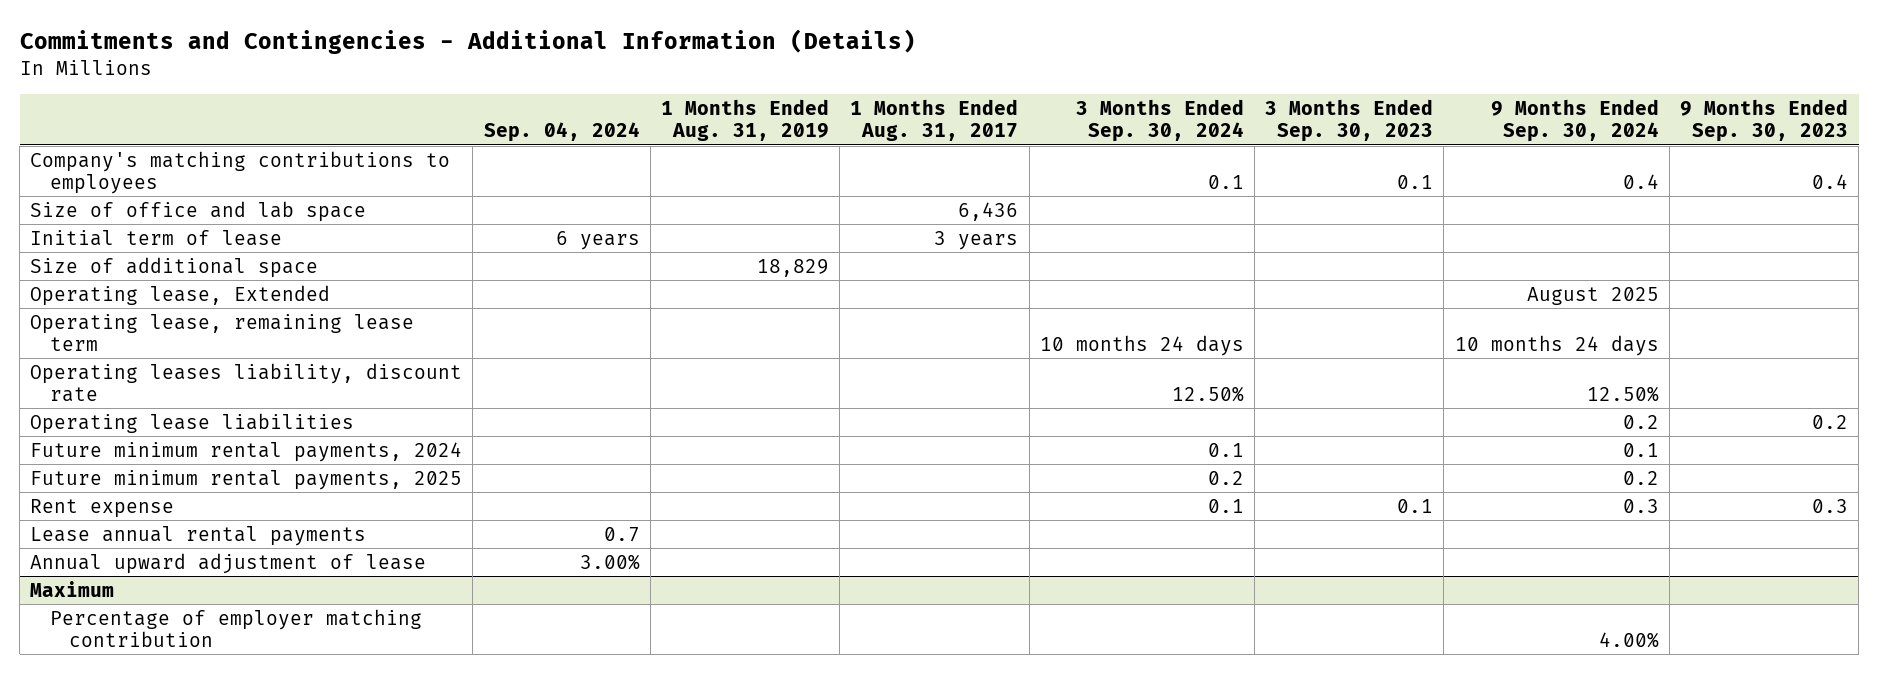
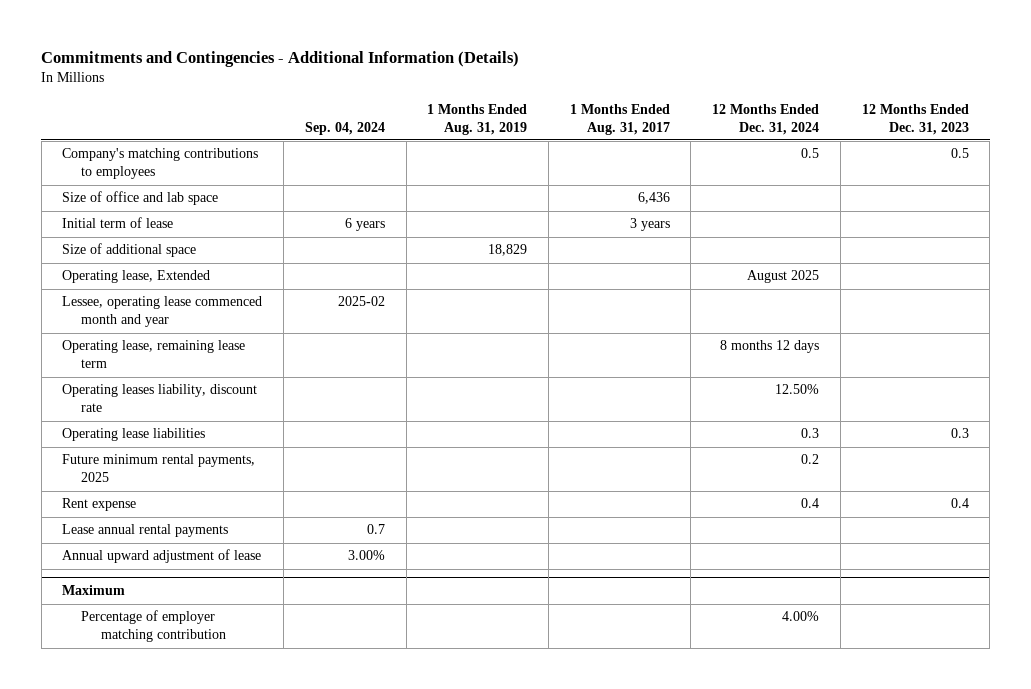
[1075,98,1244,143] 3 Months Ended Sep. 30, 2024 -> none
[1265,98,1434,143] 3 Months Ended Sep. 30, 2023 -> none
[1490,98,1659,143] 9 Months Ended Sep. 30, 2024 -> none
[1680,98,1849,143] 9 Months Ended Sep. 30, 2023 -> none
none -> [712,103,820,135] 12 Months Ended Dec. 31, 2024
none -> [861,103,969,135] 12 Months Ended Dec. 31, 2023
none -> [62,296,263,328] Lessee, operating lease commenced month and year
[30,441,463,462] Future minimum rental payments, 2024 -> none

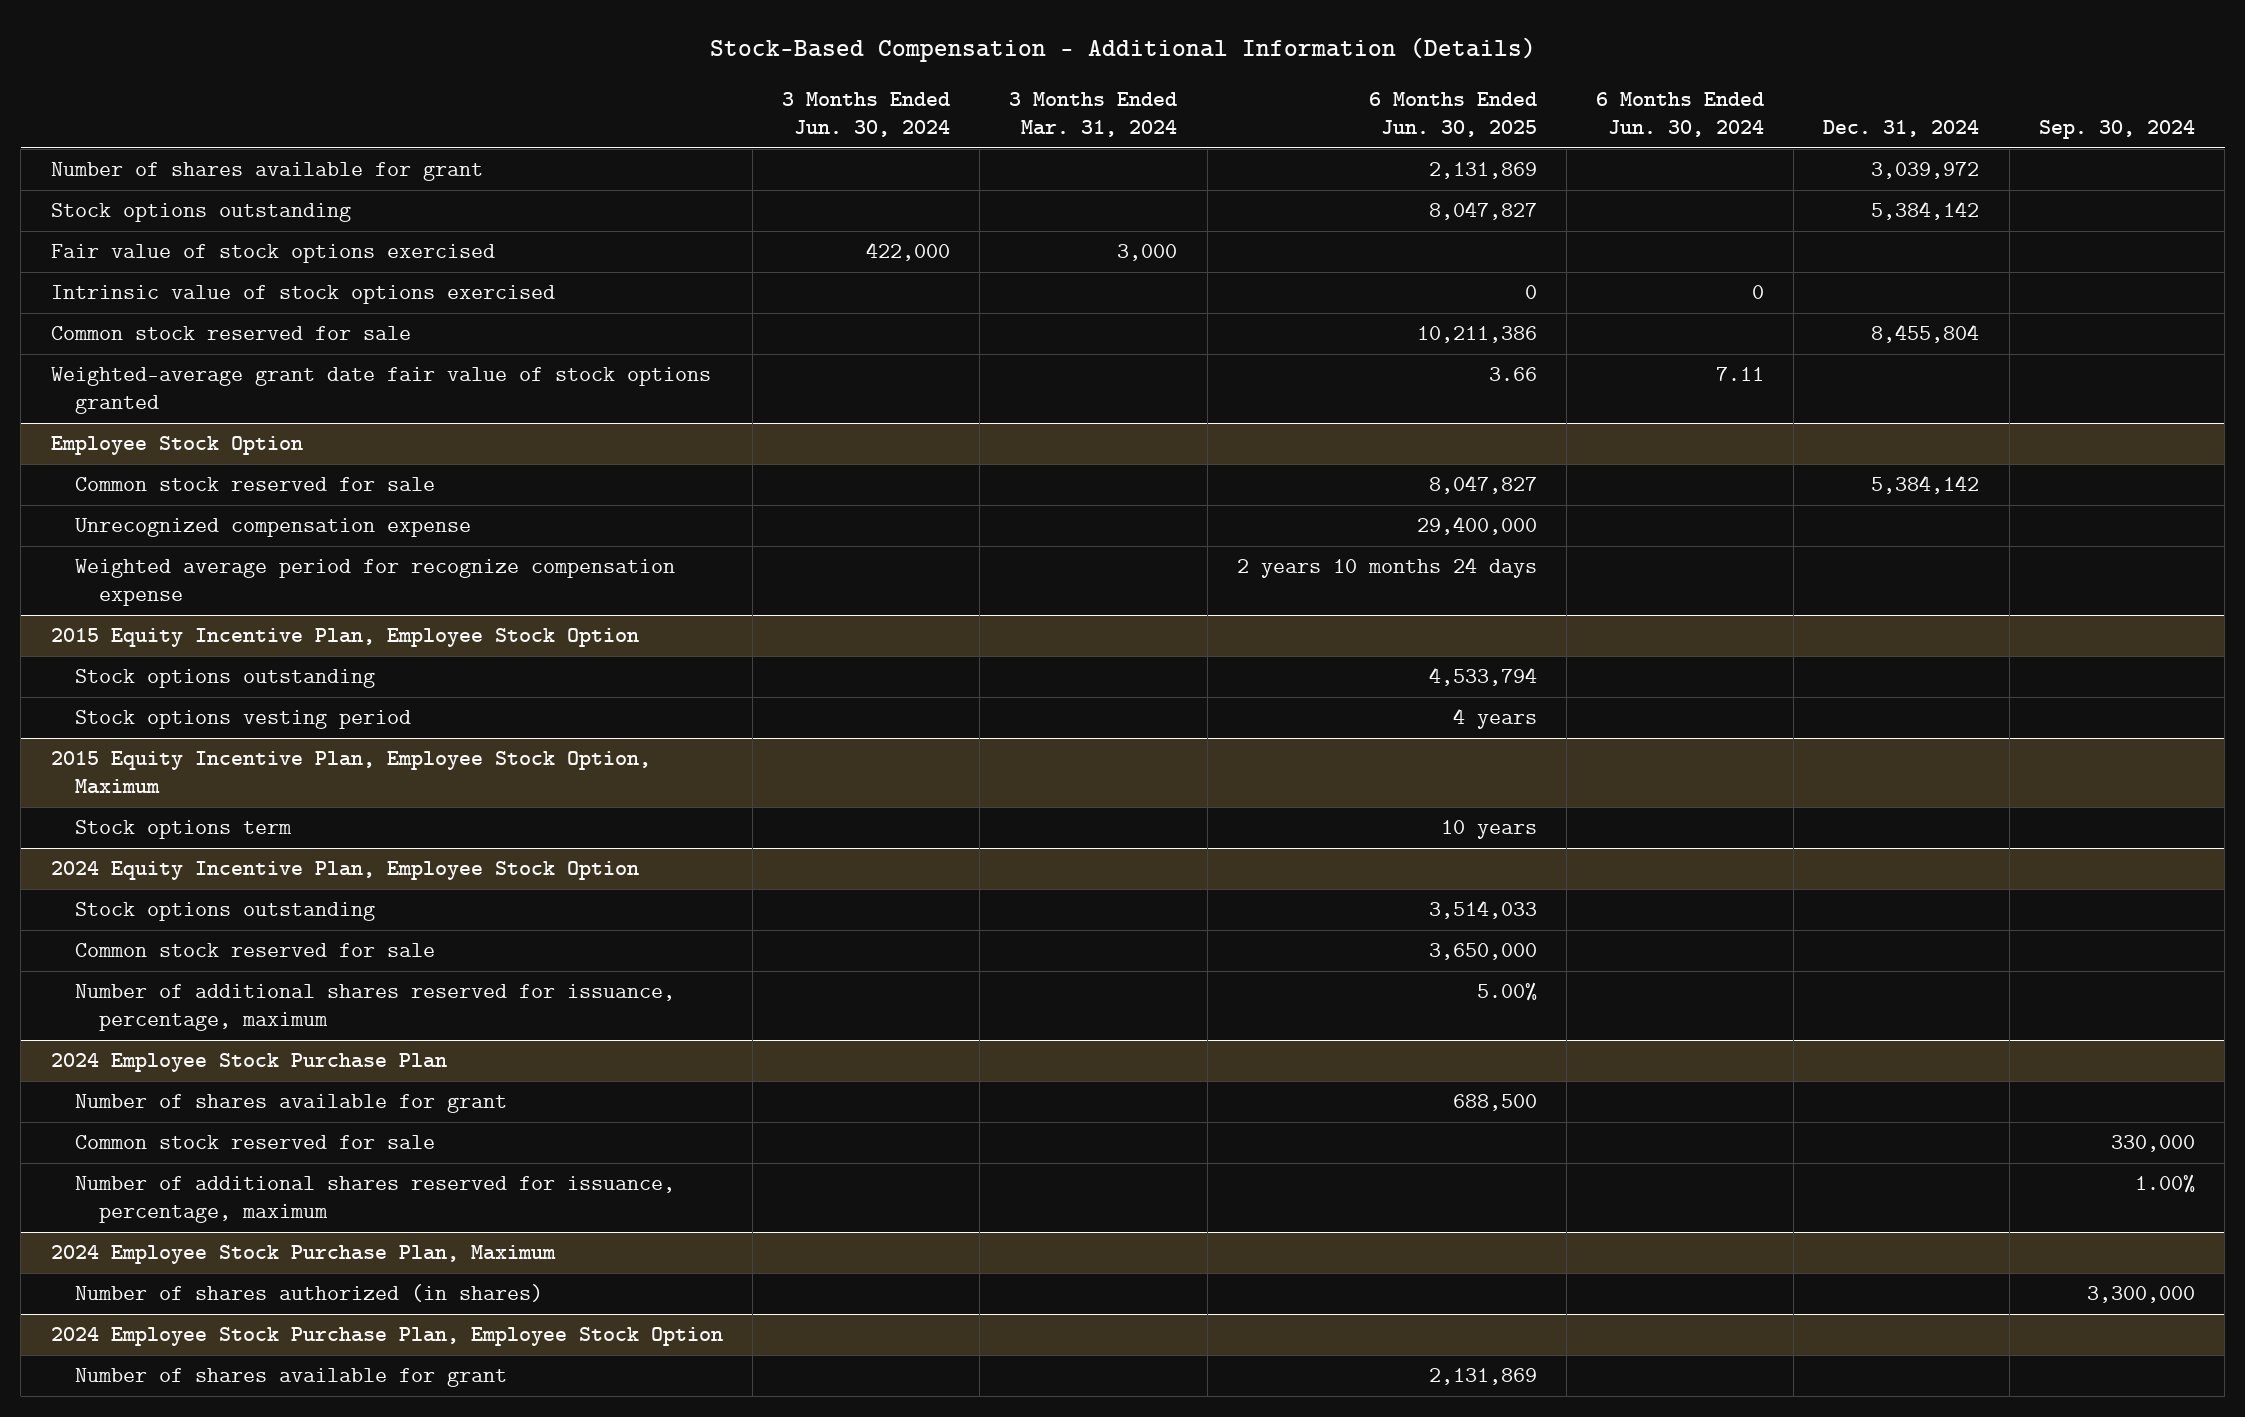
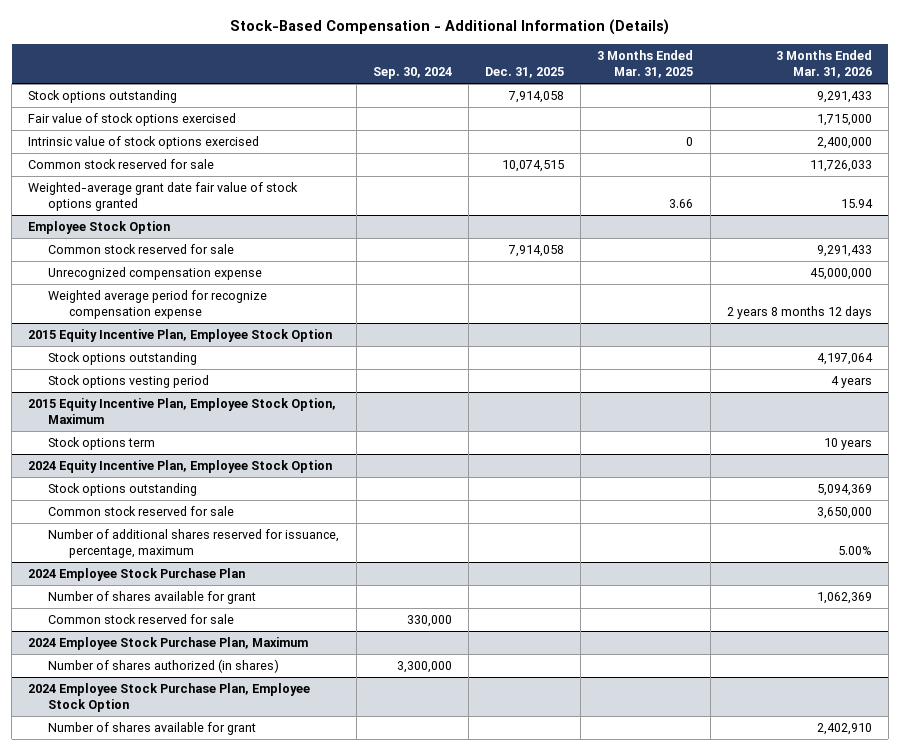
[781,92,950,138] 3 Months Ended Jun. 30, 2024 -> none
[1009,92,1178,138] 3 Months Ended Mar. 31, 2024 -> none
[1368,92,1537,138] 6 Months Ended Jun. 30, 2025 -> none
[1596,92,1765,138] 6 Months Ended Jun. 30, 2024 -> none
[1823,120,1980,138] Dec. 31, 2024 -> none
none -> [485,67,565,79] Dec. 31, 2025
none -> [597,50,694,79] 3 Months Ended Mar. 31, 2025
none -> [775,50,872,79] 3 Months Ended Mar. 31, 2026
[50,162,483,182] Number of shares available for grant -> none
[74,1176,675,1224] Number of additional shares reserved for issuance, percentage, maximum -> none

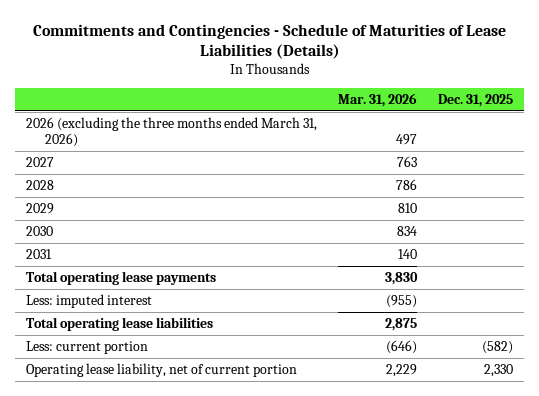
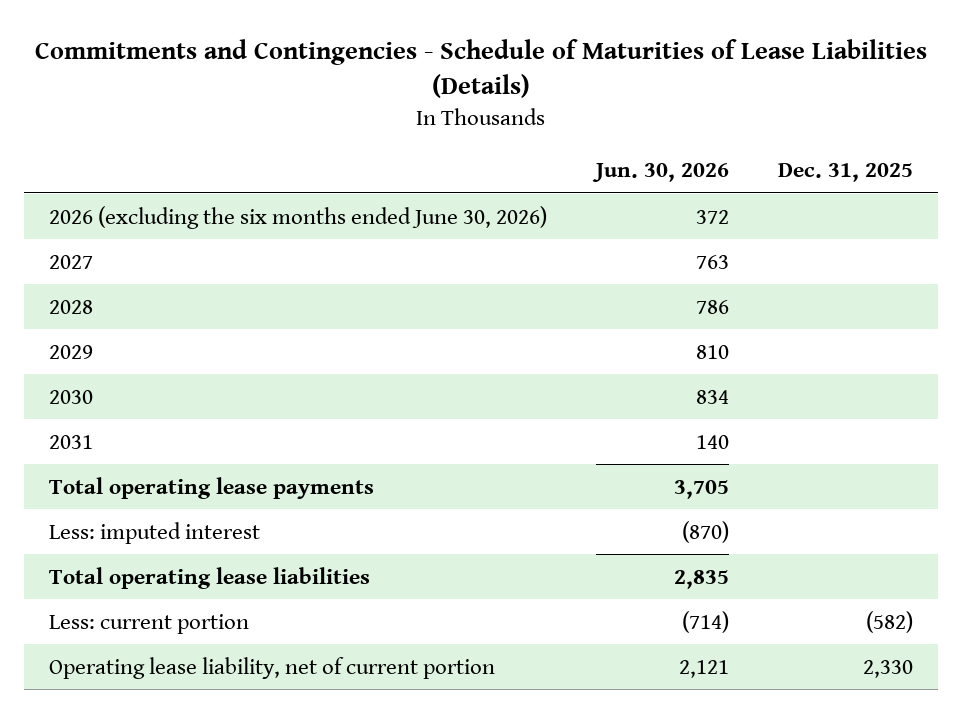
[338,92,418,107] Mar. 31, 2026 -> none
none -> [591,163,729,183] Jun. 30, 2026
[25,116,317,147] 2026 (excluding the three months ended March 31, 2026) -> [48,205,547,229] 2026 (excluding the six months ended June 30, 2026)

